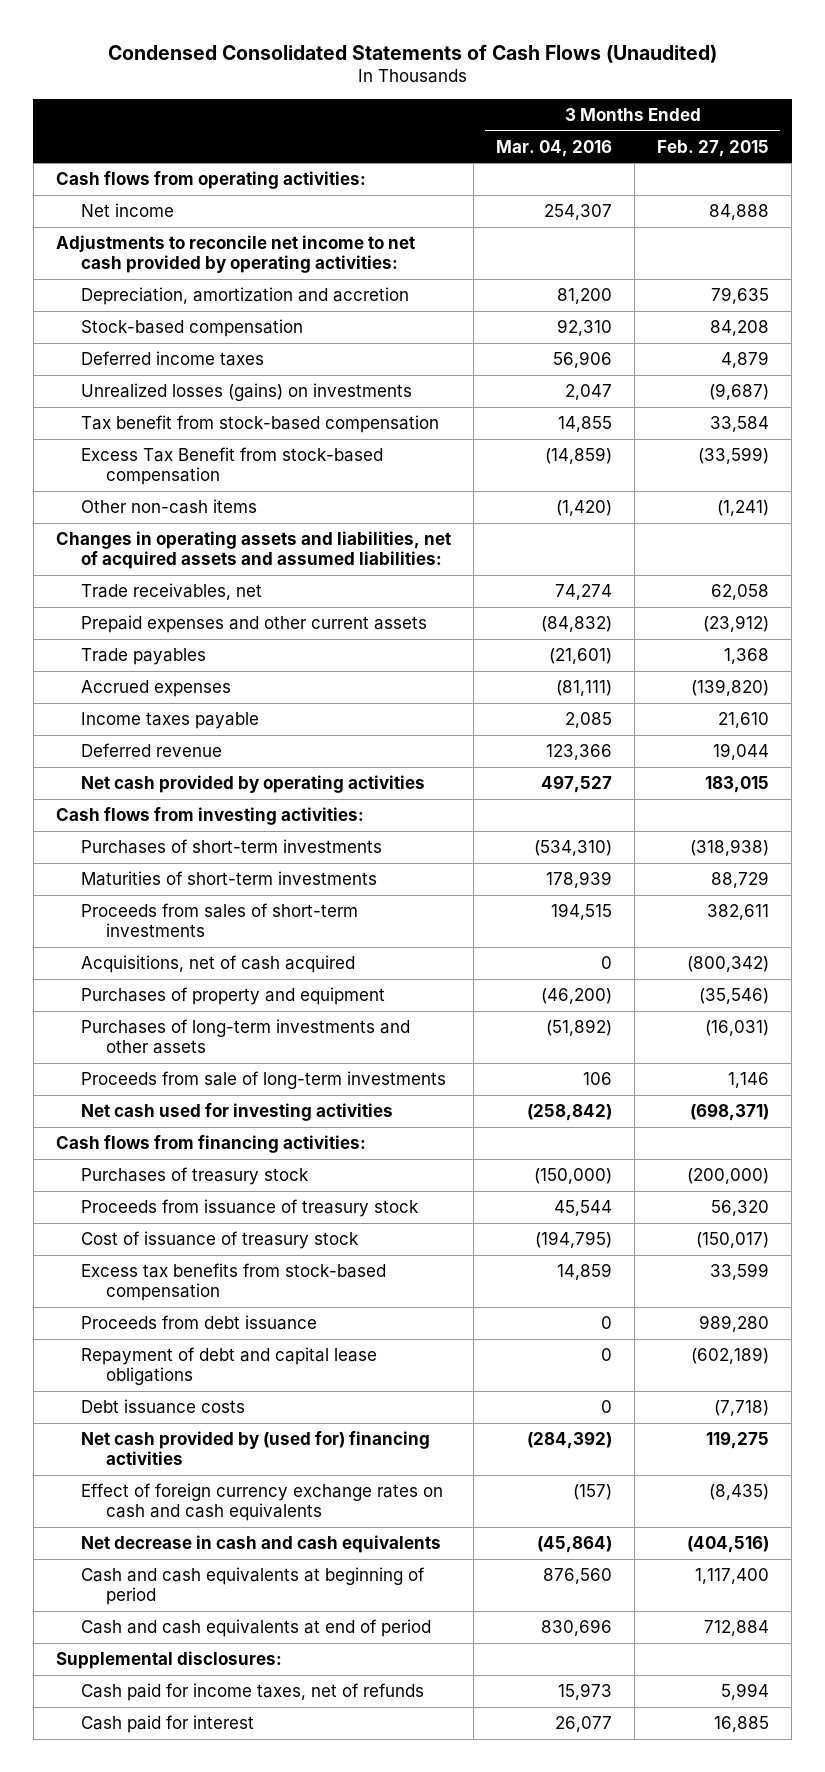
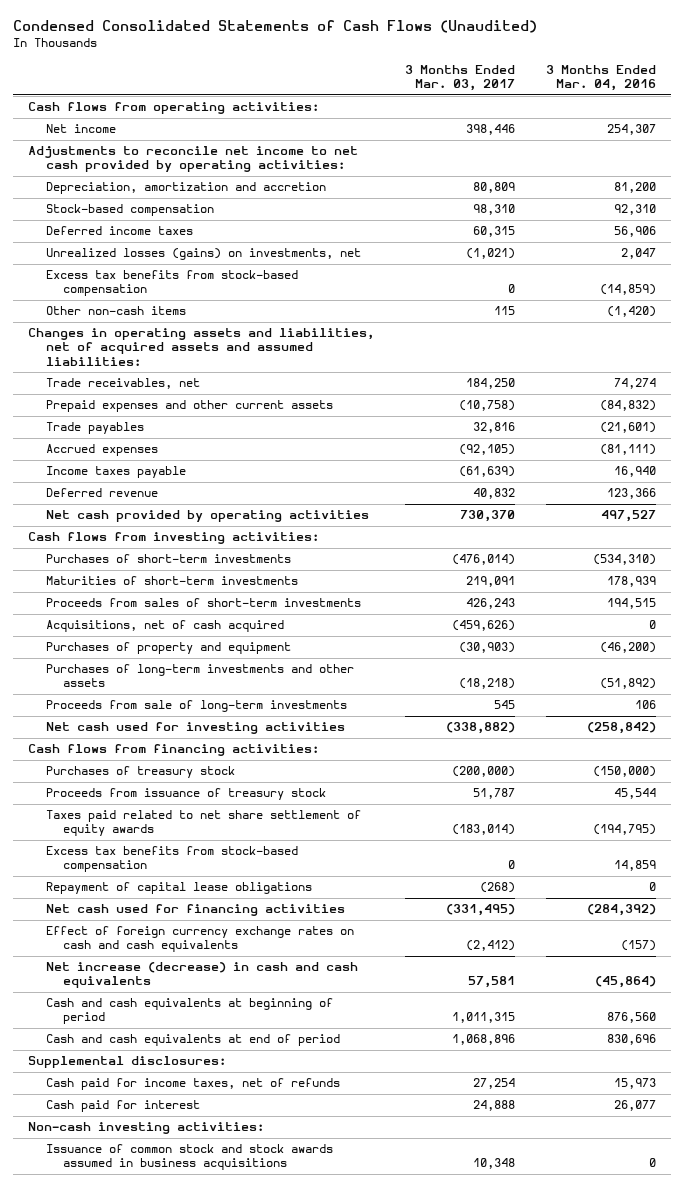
[657,139,770,157] Feb. 27, 2015 -> none
none -> [404,65,515,92] 3 Months Ended Mar. 03, 2017
[80,414,439,433] Tax benefit from stock-based compensation -> none
[80,382,412,401] Unrealized losses (gains) on investments -> [45,248,361,261] Unrealized losses (gains) on investments, net
[80,446,383,485] Excess Tax Benefit from stock-based compensation -> [45,270,298,297] Excess tax benefits from stock-based compensation
[565,711,613,728] 2,085 -> [613,466,656,478] 16,940
[80,1230,359,1249] Cost of issuance of treasury stock -> [45,810,361,837] Taxes paid related to net share settlement of equity awards
[80,1314,317,1330] Proceeds from debt issuance -> none
[80,1398,245,1414] Debt issuance costs -> none
[80,1346,377,1385] Repayment of debt and capital lease obligations -> [45,882,312,895] Repayment of capital lease obligations
[80,1430,430,1465] Net cash provided by (used for) financing activities -> [45,904,345,917] Net cash used for financing activities
[80,1534,441,1553] Net decrease in cash and cash equivalents -> [45,962,358,989] Net increase (decrease) in cash and cash equivalents
none -> [27,1122,264,1135] Non-cash investing activities:
none -> [45,1144,333,1171] Issuance of common stock and stock awards assumed in business acquisitions

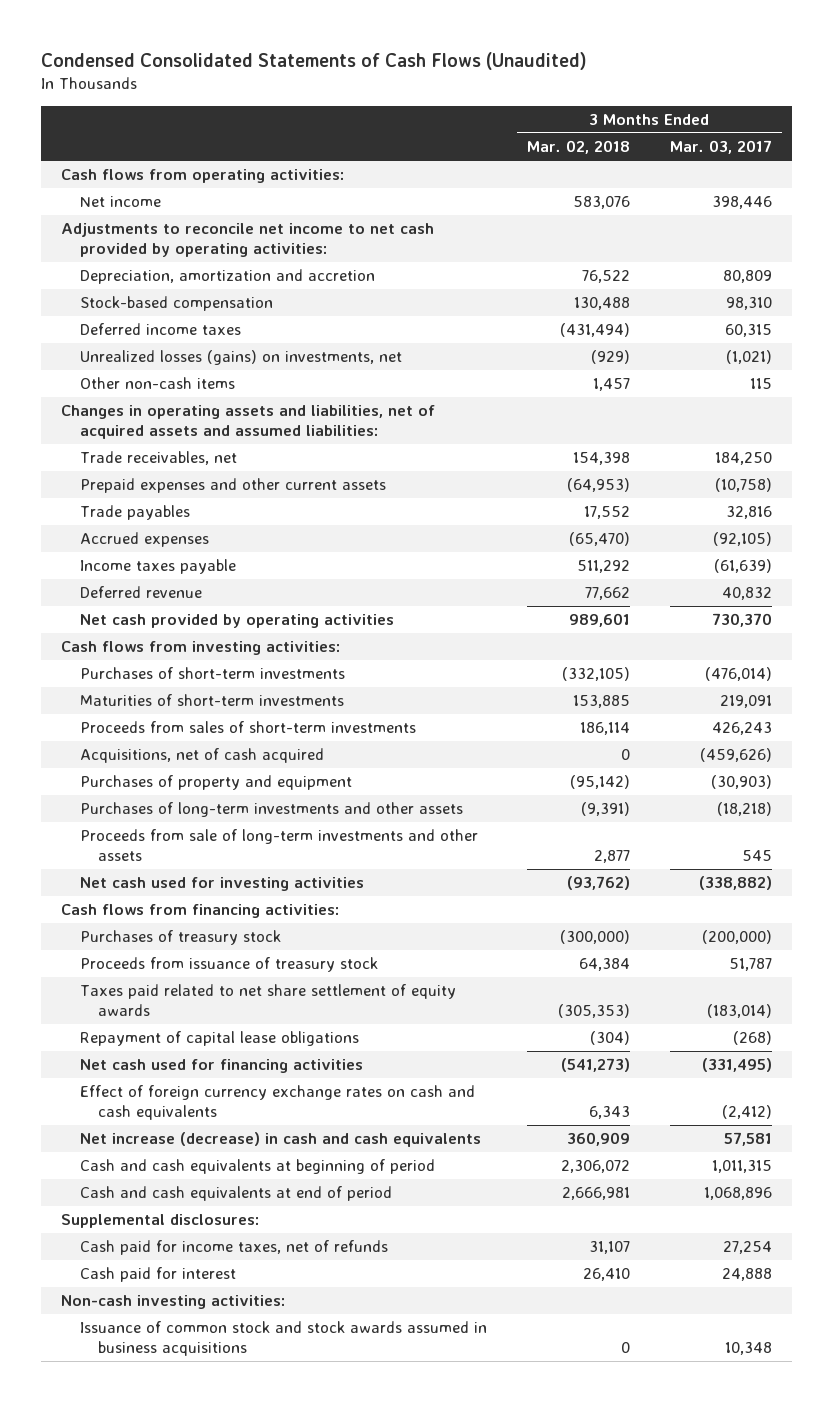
[545,65,656,92] 3 Months Ended Mar. 04, 2016 -> none
none -> [526,140,630,155] Mar. 02, 2018
[45,270,298,297] Excess tax benefits from stock-based compensation -> none
[45,700,347,713] Proceeds from sale of long-term investments -> [79,829,478,862] Proceeds from sale of long-term investments and other assets
[45,846,298,873] Excess tax benefits from stock-based compensation -> none

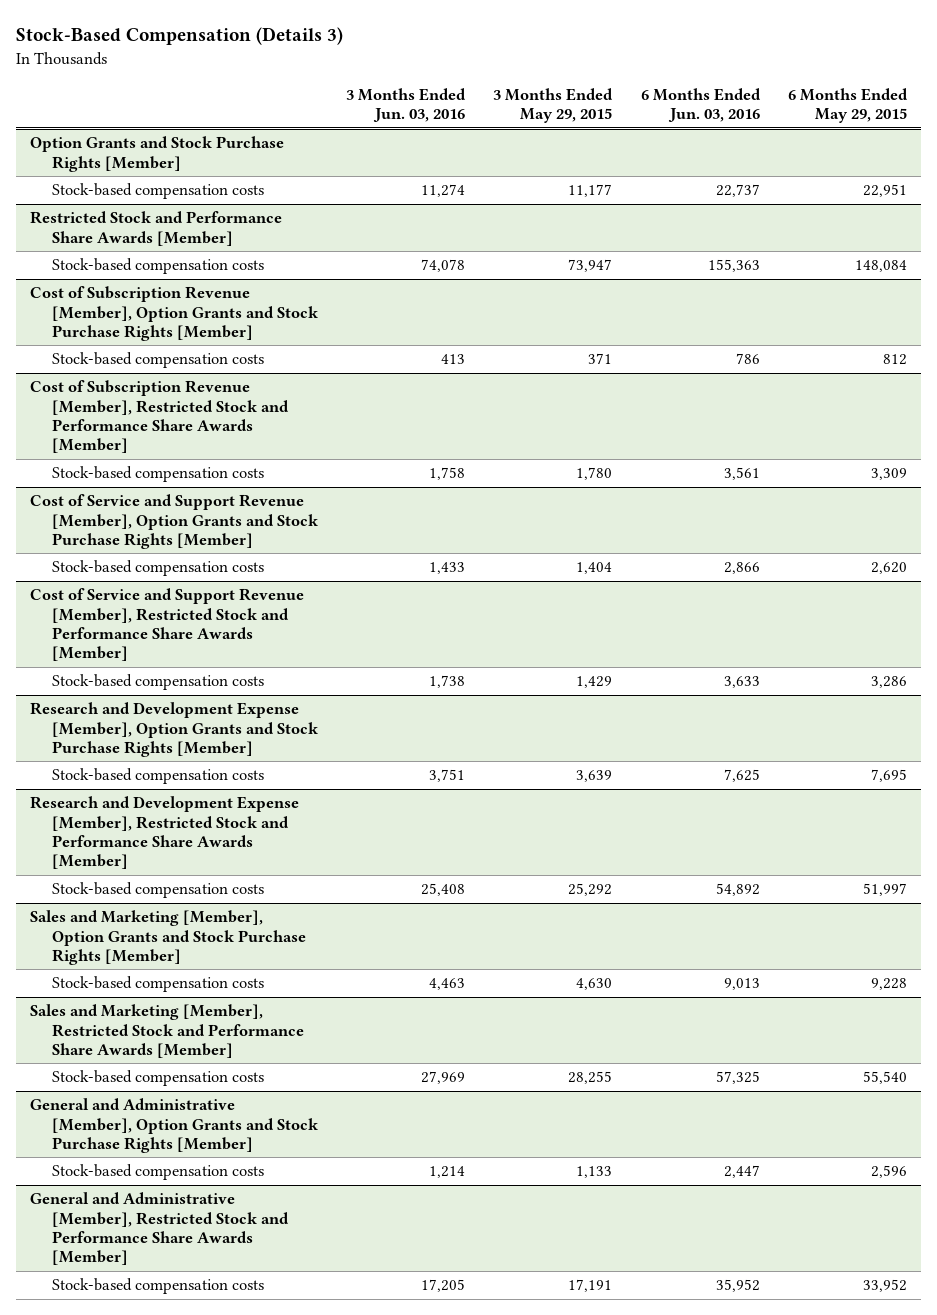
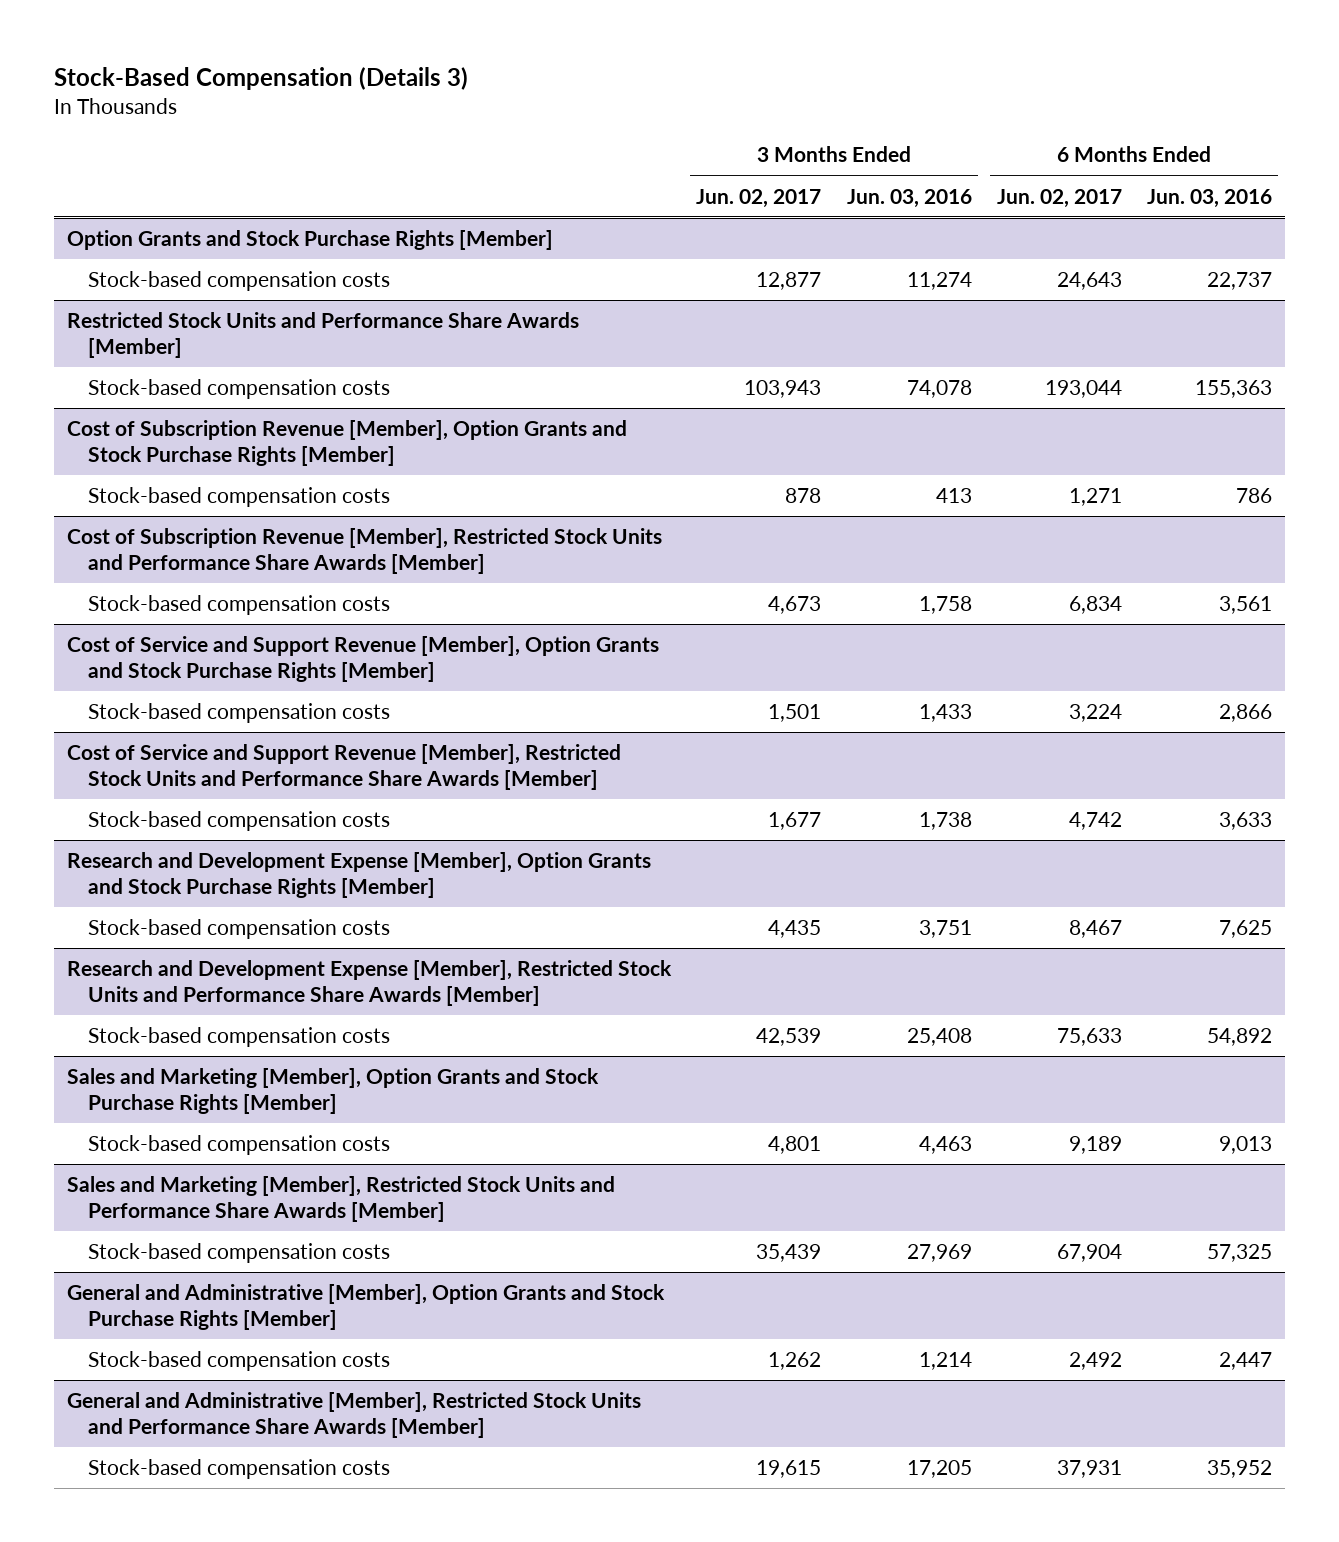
[493,87,614,124] 3 Months Ended May 29, 2015 -> none
[787,87,908,124] 6 Months Ended May 29, 2015 -> none
none -> [696,188,822,208] Jun. 02, 2017
none -> [996,188,1122,208] Jun. 02, 2017
[29,211,282,246] Restricted Stock and Performance Share Awards [Member] -> [67,312,580,358] Restricted Stock Units and Performance Share Awards [Member]
[29,380,289,454] Cost of Subscription Revenue [Member], Restricted Stock and Performance Share Awards [Member] -> [67,528,663,574] Cost of Subscription Revenue [Member], Restricted Stock Units and Performance Share Awards [Member]
[29,588,304,662] Cost of Service and Support Revenue [Member], Restricted Stock and Performance Share Awards [Member] -> [67,744,622,790] Cost of Service and Support Revenue [Member], Restricted Stock Units and Performance Share Awards [Member]
[29,796,299,870] Research and Development Expense [Member], Restricted Stock and Performance Share Awards [Member] -> [67,960,673,1006] Research and Development Expense [Member], Restricted Stock Units and Performance Share Awards [Member]
[29,1004,304,1058] Sales and Marketing [Member], Restricted Stock and Performance Share Awards [Member] -> [67,1176,616,1222] Sales and Marketing [Member], Restricted Stock Units and Performance Share Awards [Member]
[29,1192,289,1266] General and Administrative [Member], Restricted Stock and Performance Share Awards [Member] -> [67,1392,642,1438] General and Administrative [Member], Restricted Stock Units and Performance Share Awards [Member]

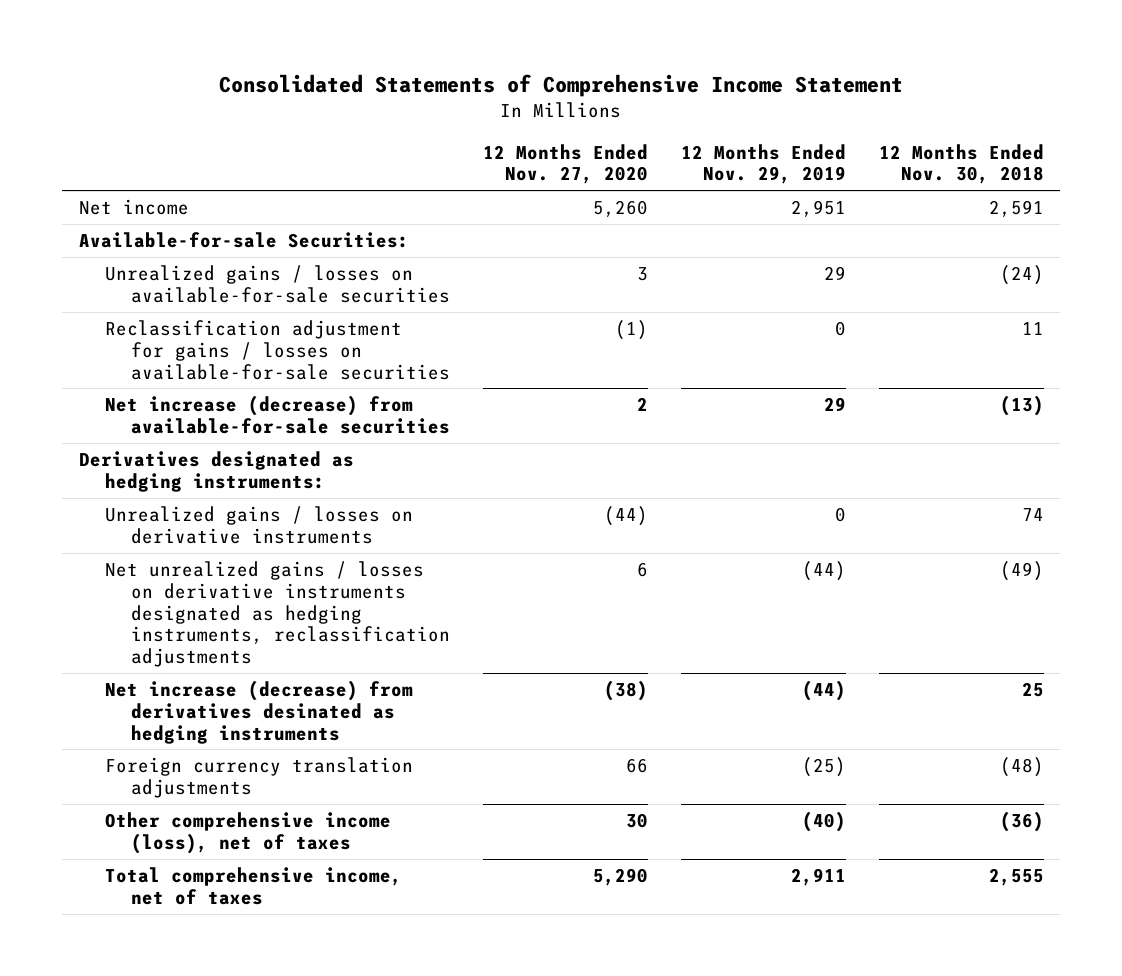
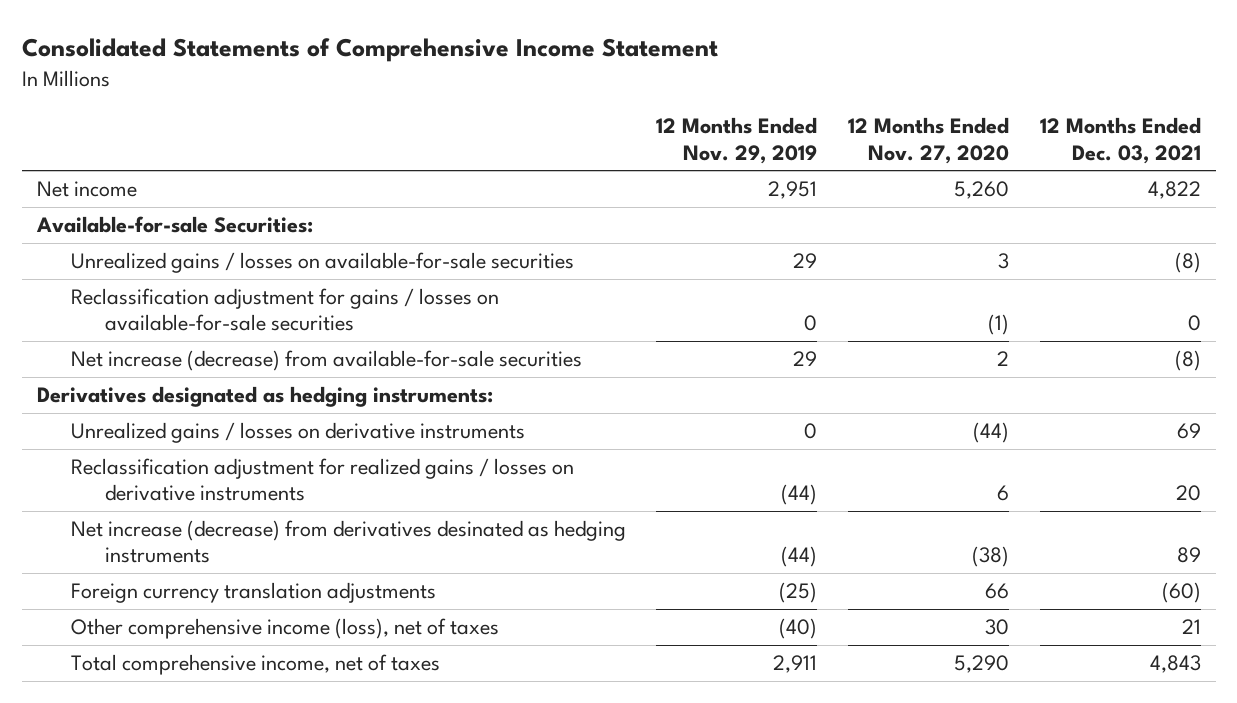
[878,143,1044,185] 12 Months Ended Nov. 30, 2018 -> none
none -> [1039,117,1201,164] 12 Months Ended Dec. 03, 2021
[105,560,451,668] Net unrealized gains / losses on derivative instruments designated as hedging instruments, reclassification adjustments -> [70,458,574,502] Reclassification adjustment for realized gains / losses on derivative instruments

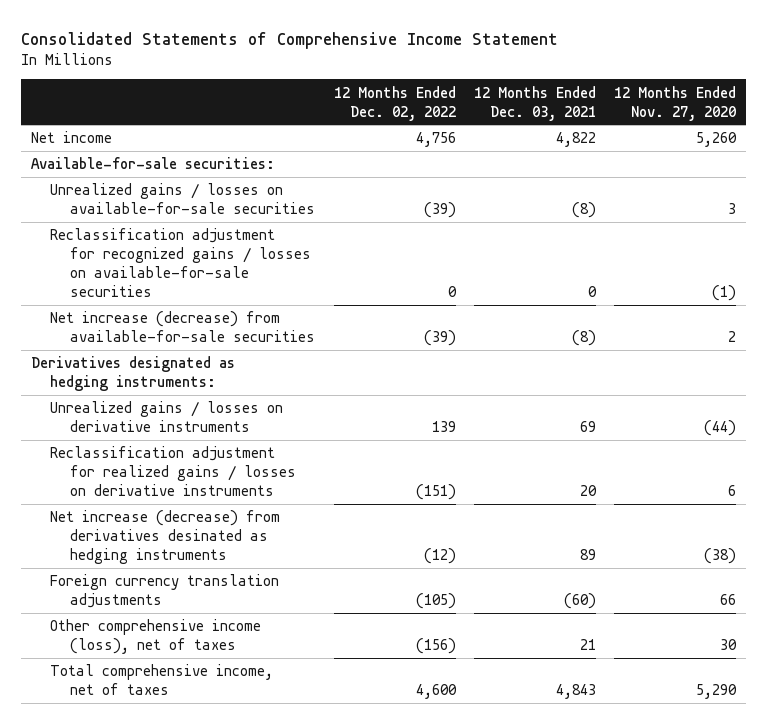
[656,117,818,164] 12 Months Ended Nov. 29, 2019 -> none
none -> [333,85,456,121] 12 Months Ended Dec. 02, 2022
[35,216,313,234] Available-for-sale Securities: -> [30,157,275,170] Available-for-sale securities:
[70,288,499,332] Reclassification adjustment for gains / losses on available-for-sale securities -> [50,228,312,297] Reclassification adjustment for recognized gains / losses on available-for-sale securities

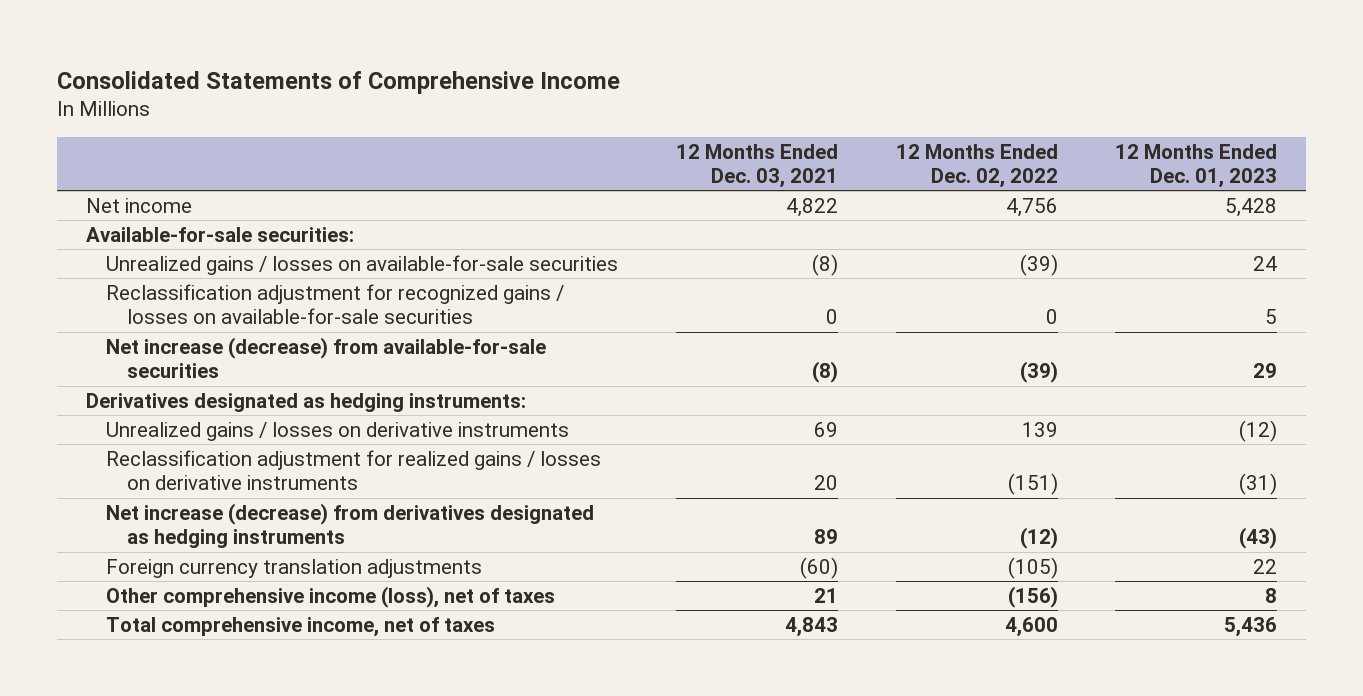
[21,31,559,49] Consolidated Statements of Comprehensive Income Statement -> [56,70,620,94] Consolidated Statements of Comprehensive Income
[614,85,737,121] 12 Months Ended Nov. 27, 2020 -> none
none -> [1115,143,1278,188] 12 Months Ended Dec. 01, 2023
[50,510,281,565] Net increase (decrease) from derivatives desinated as hedging instruments -> [106,502,595,549] Net increase (decrease) from derivatives designated as hedging instruments

